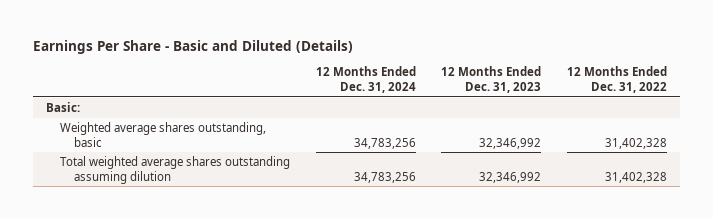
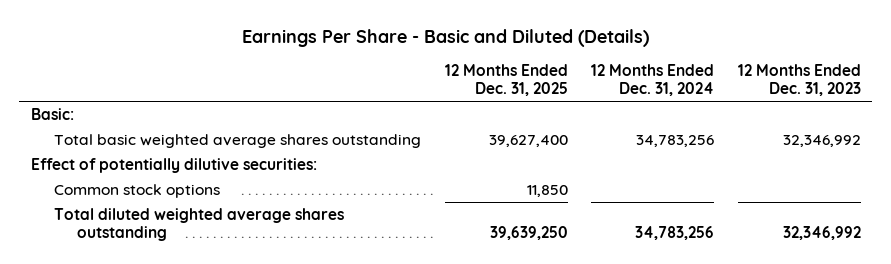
[567,66,668,94] 12 Months Ended Dec. 31, 2022 -> none
none -> [444,64,568,97] 12 Months Ended Dec. 31, 2025
[59,122,266,147] Weighted average shares outstanding, basic -> [53,133,421,148] Total basic weighted average shares outstanding
none -> [30,157,317,173] Effect of potentially dilutive securities:
none -> [53,183,220,198] Common stock options
[59,156,290,184] Total weighted average shares outstanding assuming dilution -> [53,207,344,241] Total diluted weighted average shares outstanding

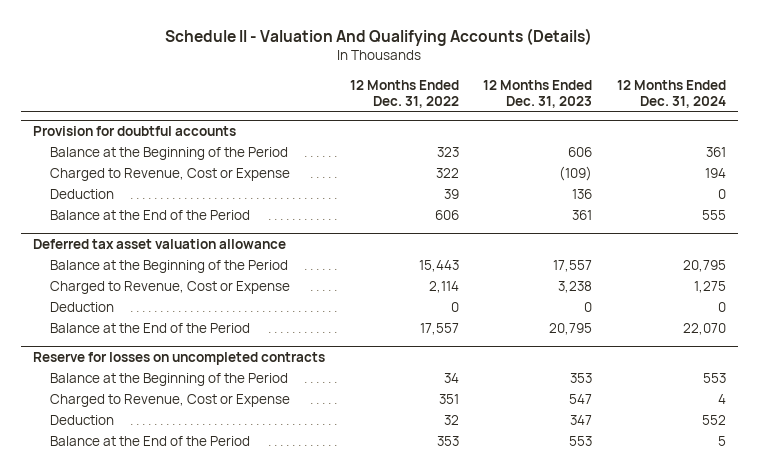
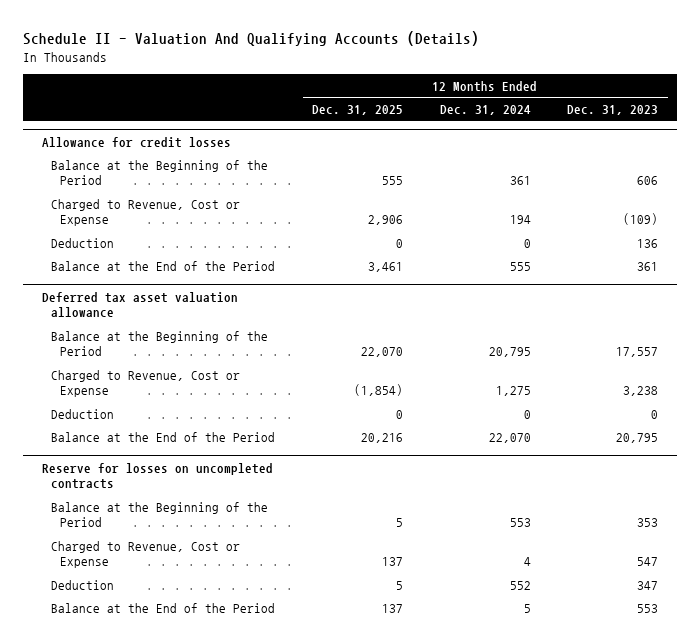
[349,79,459,108] 12 Months Ended Dec. 31, 2022 -> none
none -> [311,104,403,115] Dec. 31, 2025
[33,125,237,136] Provision for doubtful accounts -> [41,136,231,148] Allowance for credit losses

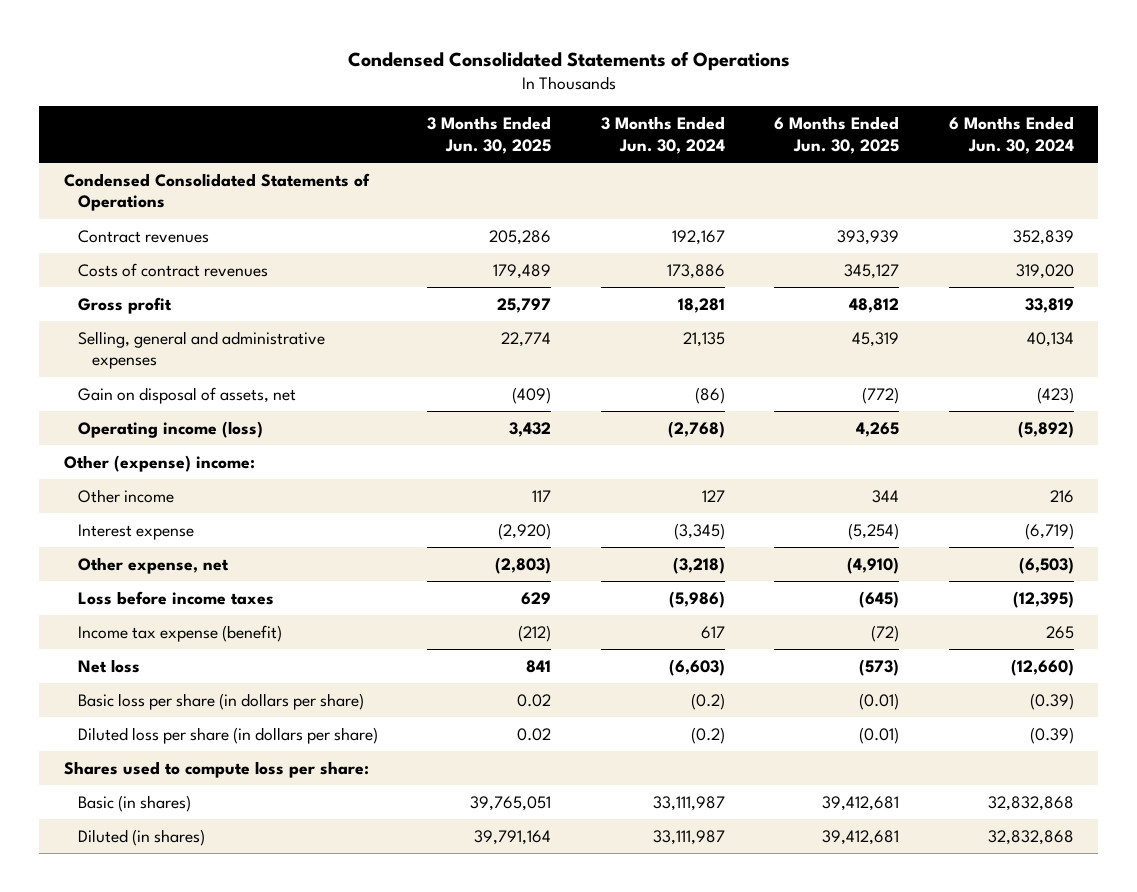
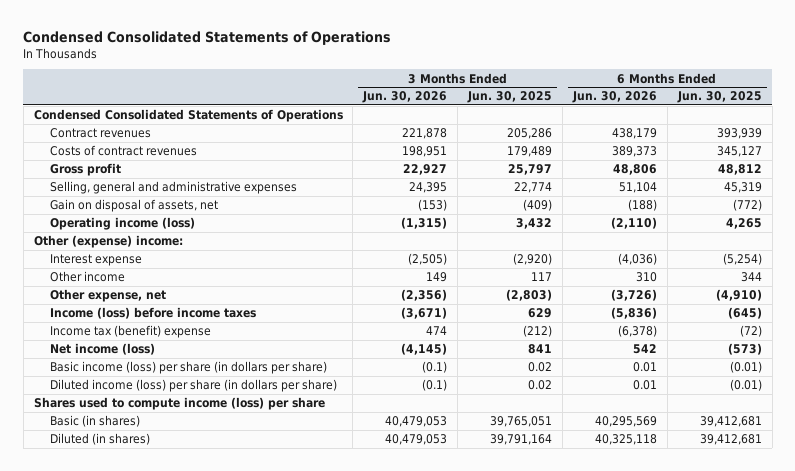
[600,116,725,154] 3 Months Ended Jun. 30, 2024 -> none
[948,116,1074,154] 6 Months Ended Jun. 30, 2024 -> none
none -> [362,91,448,104] Jun. 30, 2026
none -> [572,91,658,104] Jun. 30, 2026
[77,488,174,503] Other income -> [50,271,126,283] Other income
[77,590,274,605] Loss before income taxes -> [50,307,257,320] Income (loss) before income taxes
[77,624,282,642] Income tax expense (benefit) -> [50,325,212,339] Income tax (benefit) expense
[77,658,140,673] Net loss -> [50,343,156,356] Net income (loss)
[77,692,364,710] Basic loss per share (in dollars per share) -> [50,361,328,375] Basic income (loss) per share (in dollars per share)
[77,726,378,744] Diluted loss per share (in dollars per share) -> [50,379,338,393] Diluted income (loss) per share (in dollars per share)
[63,760,369,778] Shares used to compute loss per share: -> [33,397,325,411] Shares used to compute income (loss) per share

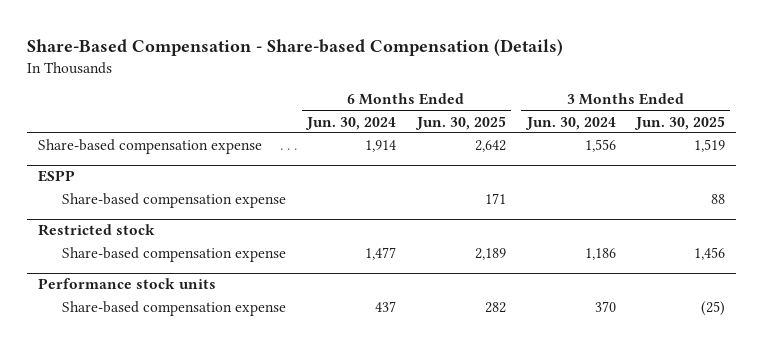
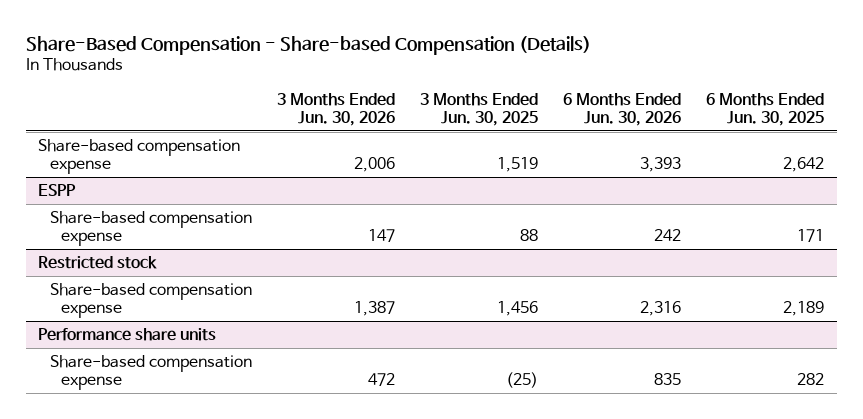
[305,116,397,130] Jun. 30, 2024 -> none
[524,116,616,130] Jun. 30, 2024 -> none
none -> [277,92,396,126] 3 Months Ended Jun. 30, 2026
none -> [563,92,682,126] 6 Months Ended Jun. 30, 2026
[37,278,216,290] Performance stock units -> [38,328,217,342] Performance share units

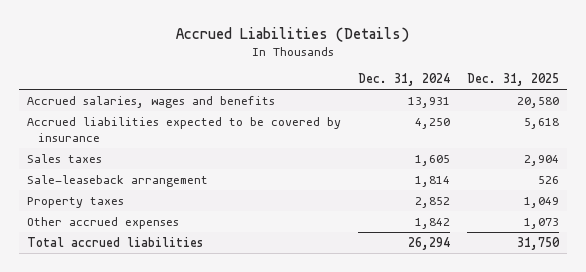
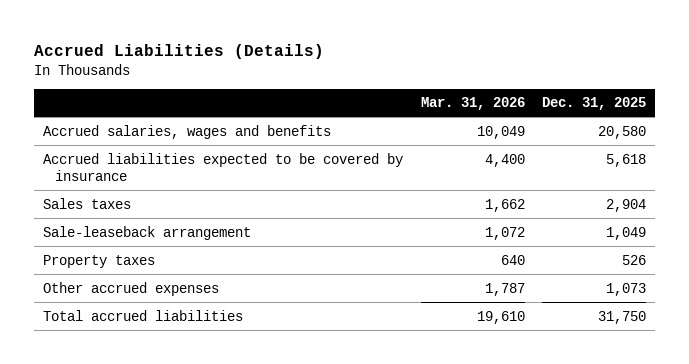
[358,72,451,86] Dec. 31, 2024 -> none
none -> [420,97,525,111] Mar. 31, 2026
[537,175,559,184] 526 -> [606,226,647,240] 1,049
[523,196,559,208] 1,049 -> [622,254,647,265] 526

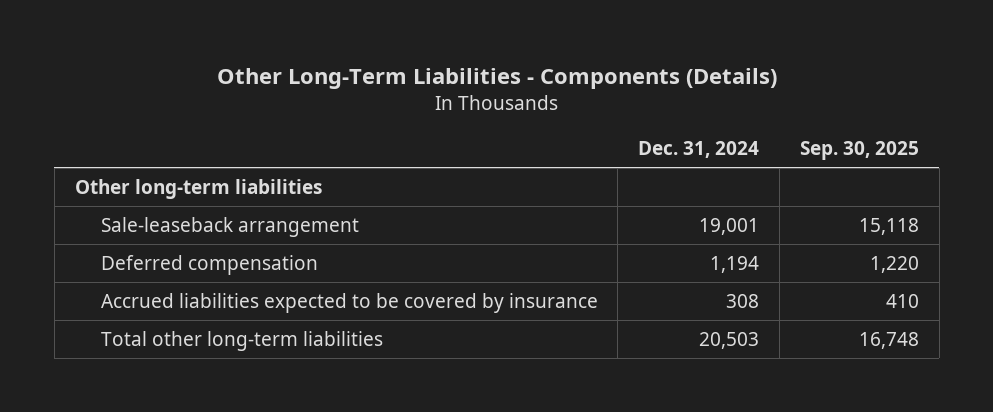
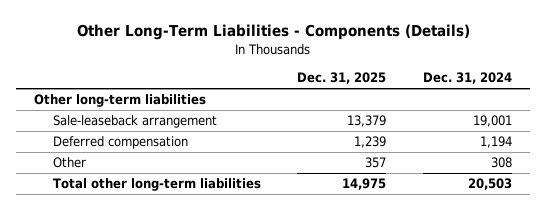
[799,141,919,161] Sep. 30, 2025 -> none
none -> [297,72,387,85] Dec. 31, 2025
[100,292,598,313] Accrued liabilities expected to be covered by insurance -> [53,157,87,169] Other

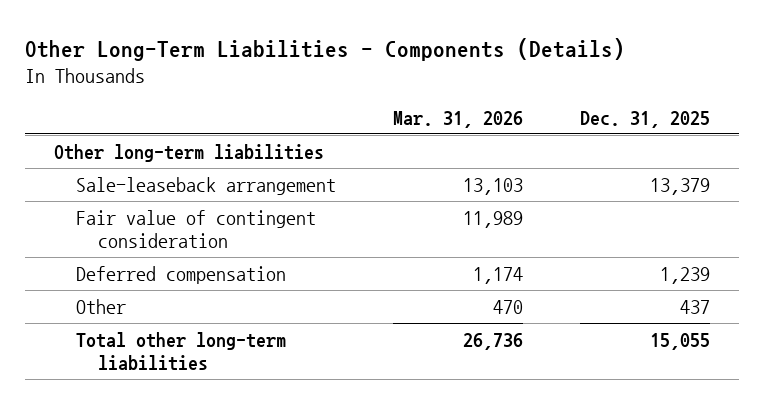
[422,72,512,85] Dec. 31, 2024 -> none
none -> [393,110,524,128] Mar. 31, 2026
none -> [75,209,316,249] Fair value of contingent consideration
[365,157,387,169] 357 -> [680,299,711,314] 437
[342,178,387,191] 14,975 -> [650,332,711,350] 15,055

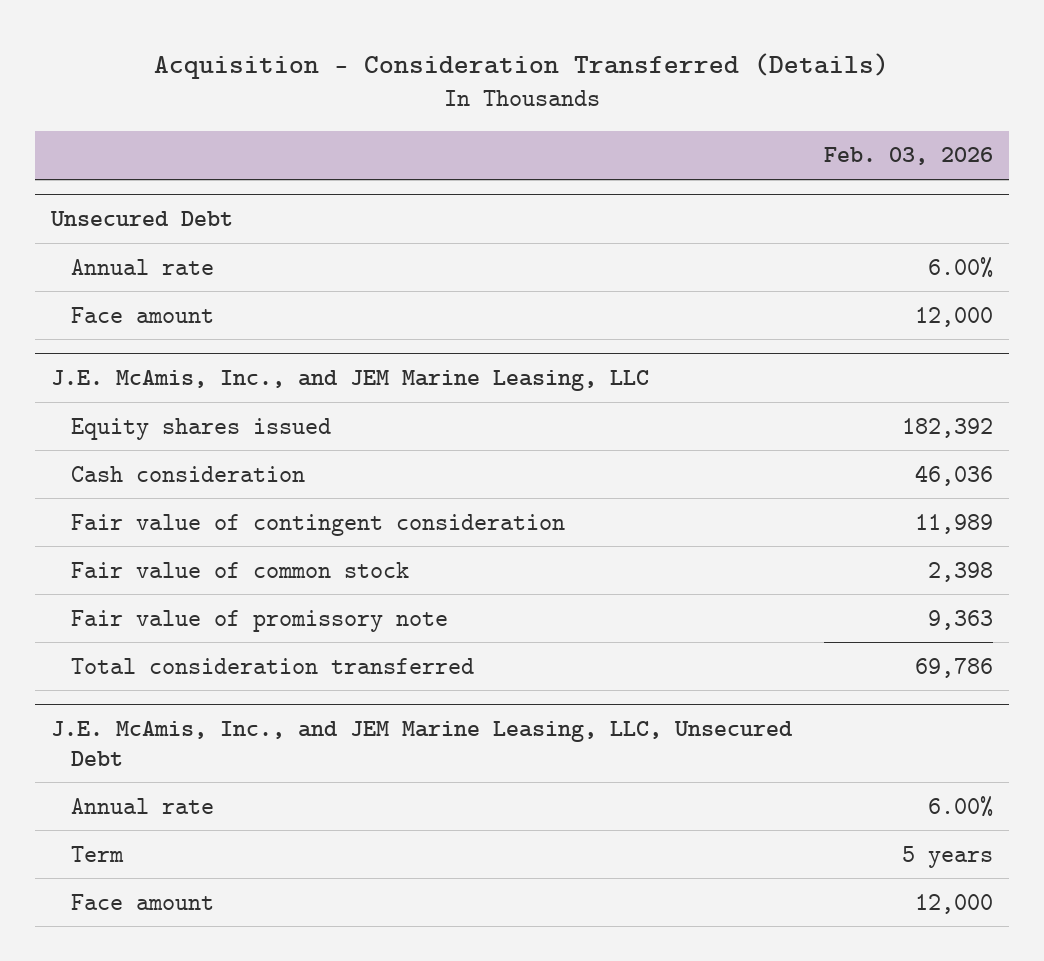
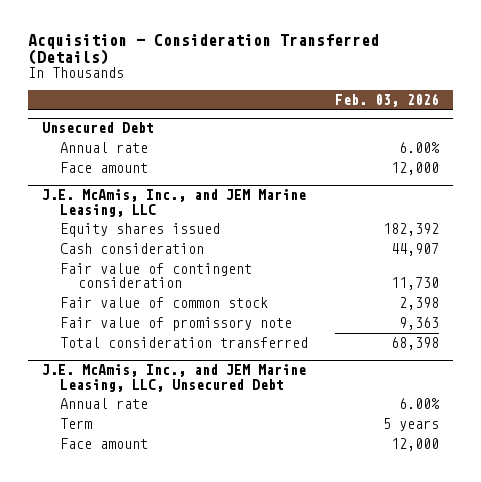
[914,464,993,486] 46,036 -> [391,243,440,257] 44,907
[914,513,993,534] 11,989 -> [391,277,440,291] 11,730
[914,657,993,678] 69,786 -> [391,337,440,351] 68,398

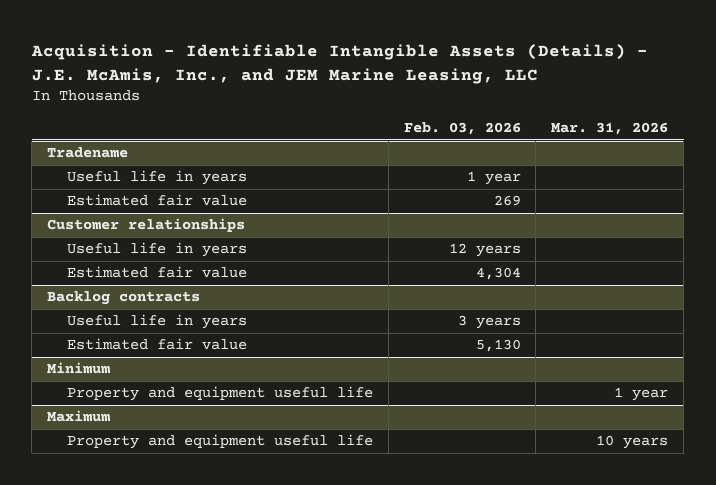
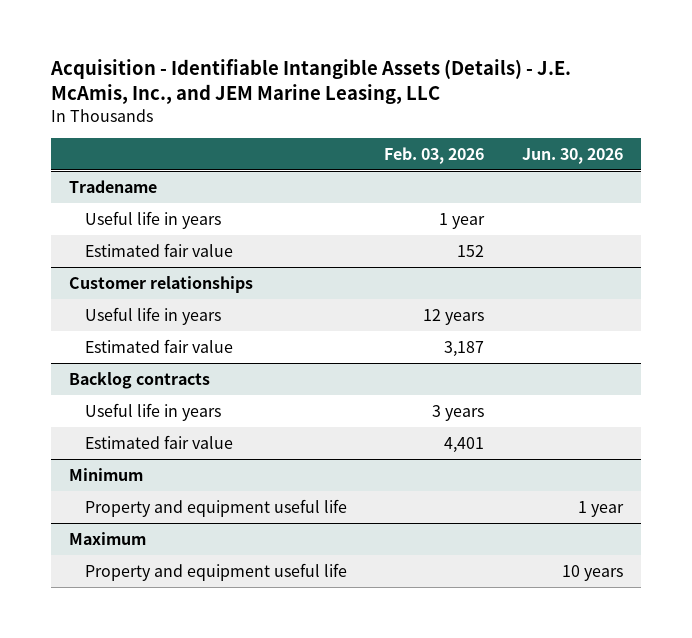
[551,122,669,136] Mar. 31, 2026 -> none
none -> [521,147,623,164] Jun. 30, 2026
[493,195,521,207] 269 -> [457,244,485,257] 152
[475,267,521,281] 4,304 -> [444,340,485,357] 3,187
[475,339,521,353] 5,130 -> [444,436,485,453] 4,401

